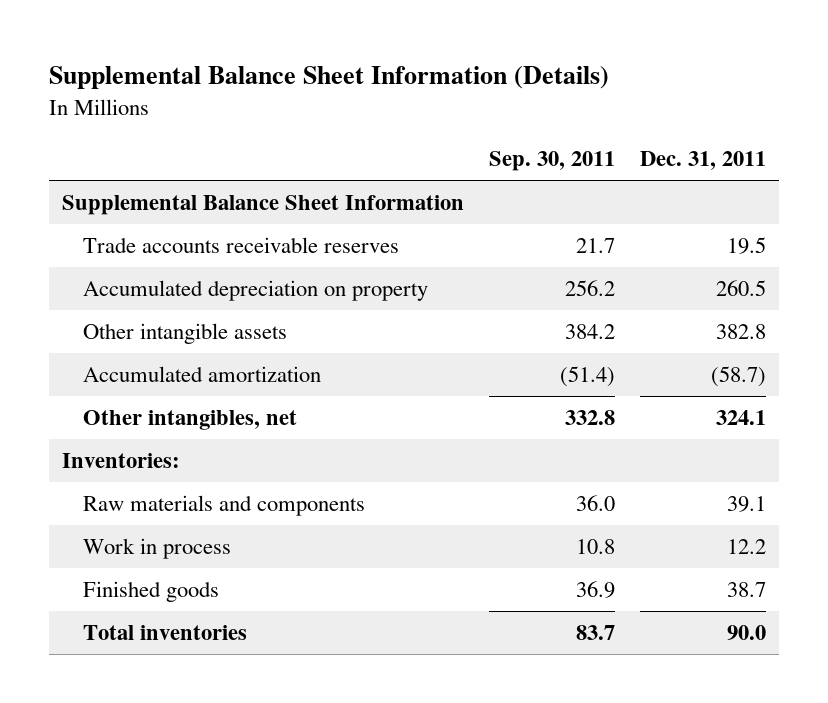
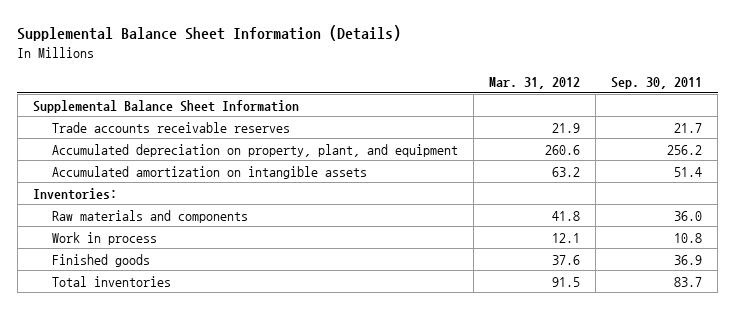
[640,151,767,171] Dec. 31, 2011 -> none
none -> [489,77,581,90] Mar. 31, 2012
[83,322,288,344] Other intangible assets -> none
[83,409,298,430] Other intangibles, net -> none
[83,279,429,301] Accumulated depreciation on property -> [51,143,458,157] Accumulated depreciation on property, plant, and equipment
[83,365,322,382] Accumulated amortization -> [51,165,367,179] Accumulated amortization on intangible assets
[559,365,615,387] (51.4) -> [674,166,703,177] 51.4

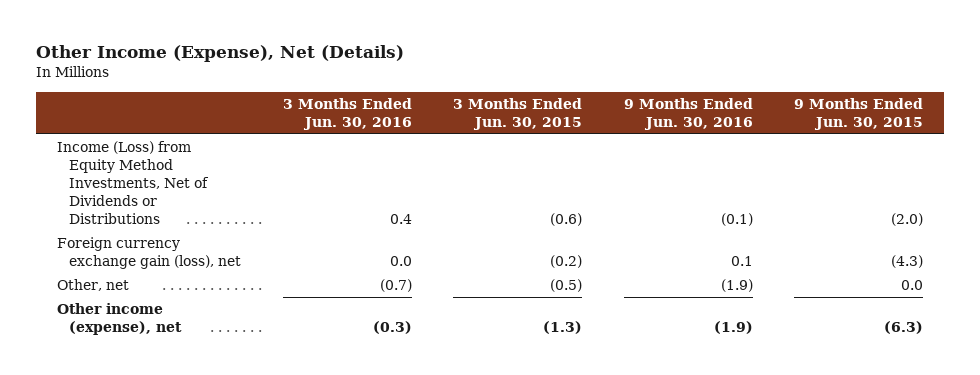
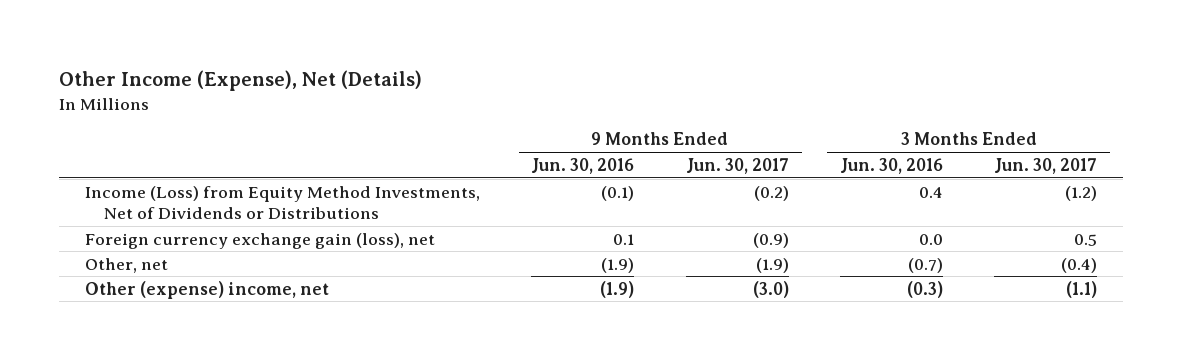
[453,97,583,130] 3 Months Ended Jun. 30, 2015 -> none
[794,97,924,130] 9 Months Ended Jun. 30, 2015 -> none
none -> [685,157,789,174] Jun. 30, 2017
none -> [994,157,1098,174] Jun. 30, 2017
[57,303,183,336] Other income (expense), net -> [85,280,330,299] Other (expense) income, net

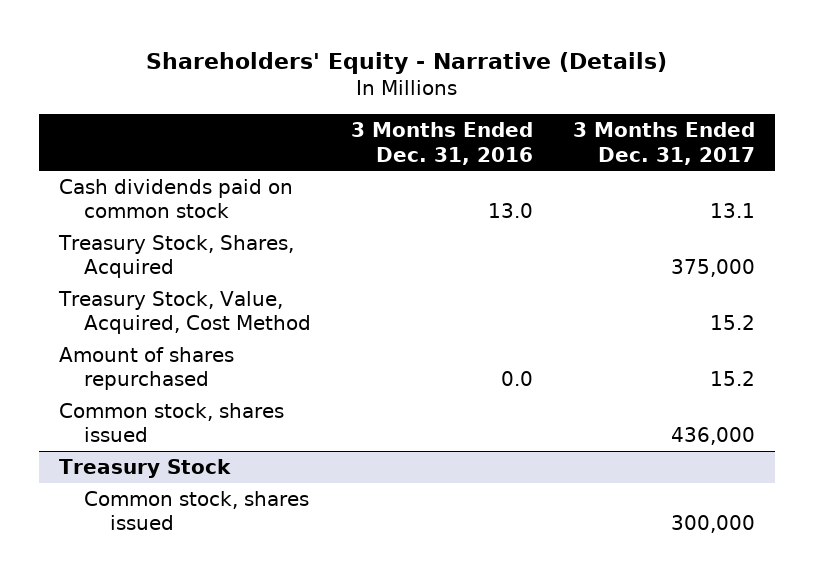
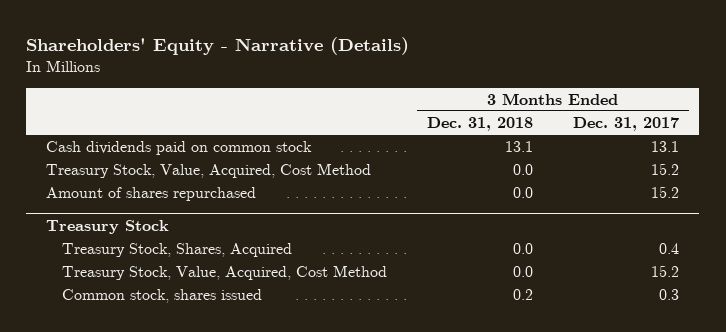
[351,122,534,165] 3 Months Ended Dec. 31, 2016 -> none
none -> [427,117,534,132] Dec. 31, 2018
[57,234,294,279] Treasury Stock, Shares, Acquired -> none
[58,402,284,443] Common stock, shares issued -> none
none -> [62,243,293,258] Treasury Stock, Shares, Acquired
none -> [62,265,388,281] Treasury Stock, Value, Acquired, Cost Method
[671,515,756,534] 300,000 -> [659,289,680,301] 0.3

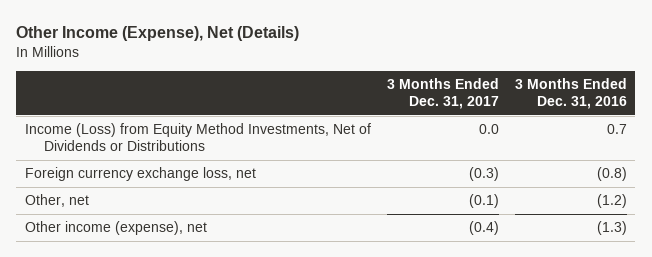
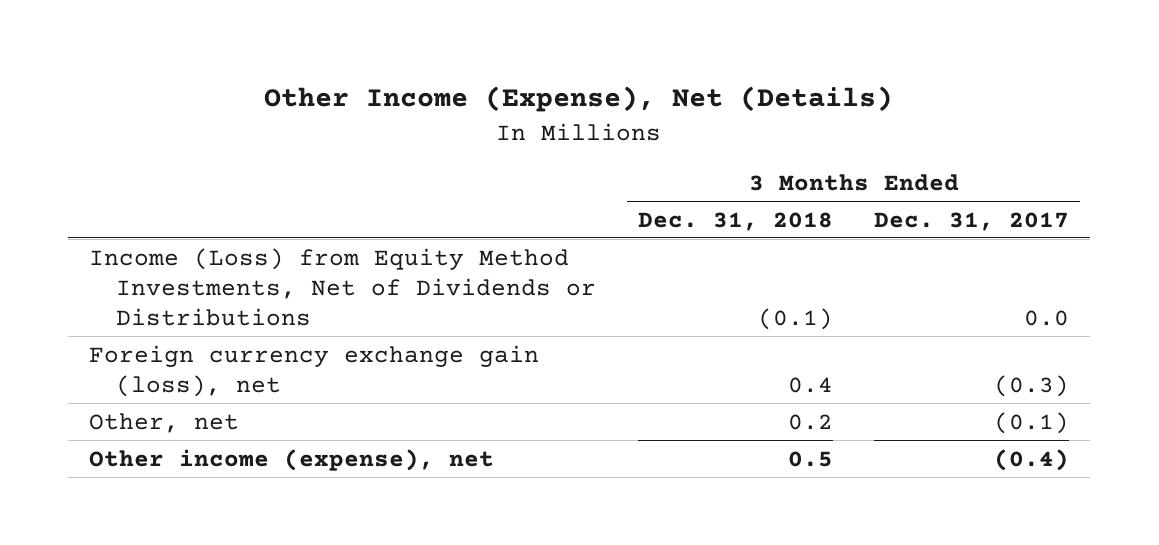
[515,77,628,109] 3 Months Ended Dec. 31, 2016 -> none
none -> [637,211,833,231] Dec. 31, 2018
[24,167,256,182] Foreign currency exchange loss, net -> [89,344,540,397] Foreign currency exchange gain (loss), net

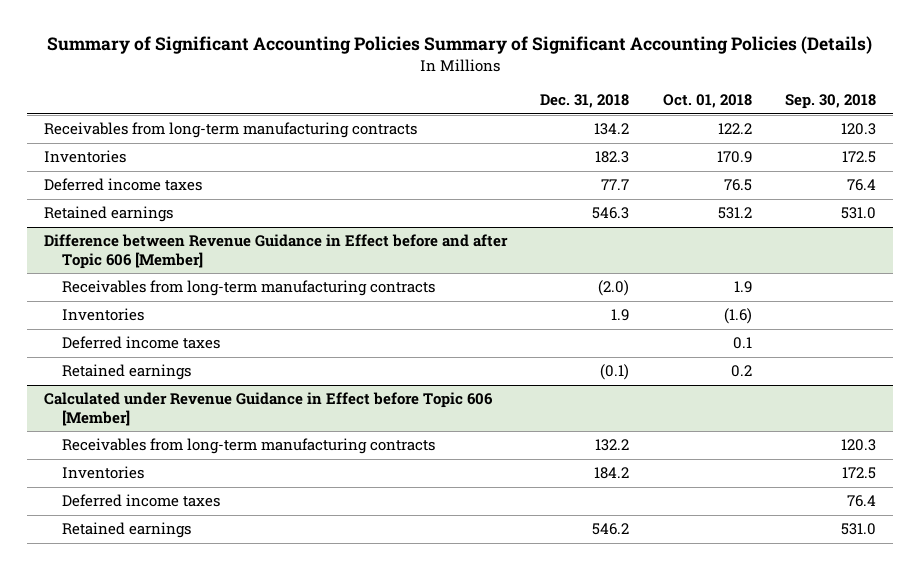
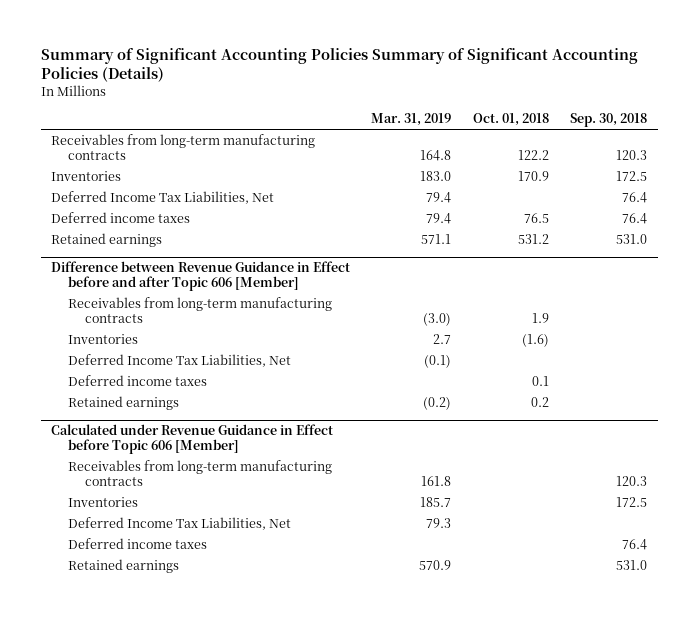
[540,94,630,109] Dec. 31, 2018 -> none
none -> [371,113,452,127] Mar. 31, 2019
none -> [51,190,275,204] Deferred Income Tax Liabilities, Net
none -> [68,353,292,367] Deferred Income Tax Liabilities, Net
none -> [68,516,292,530] Deferred Income Tax Liabilities, Net

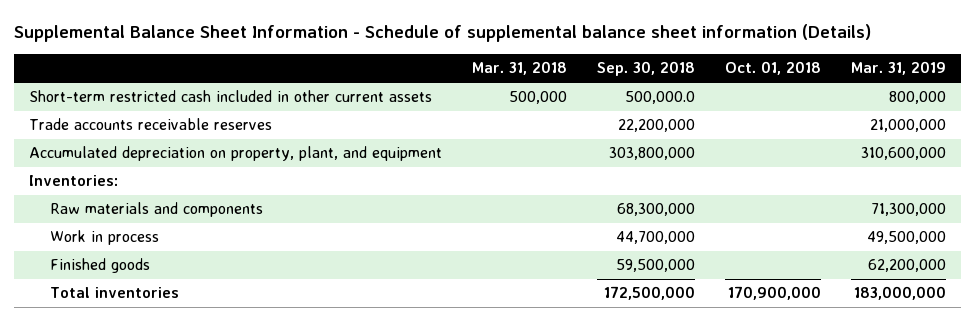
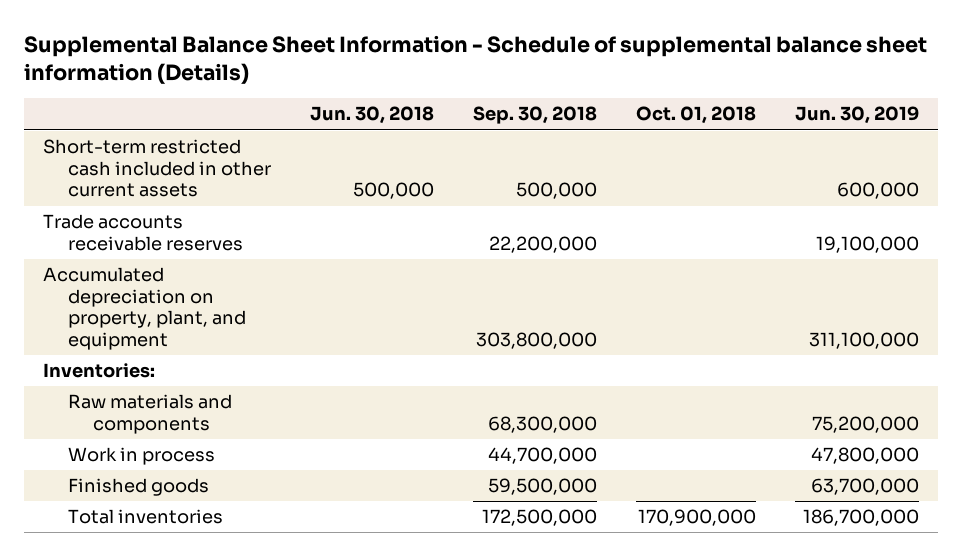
[471,61,567,76] Mar. 31, 2018 -> none
[851,61,947,76] Mar. 31, 2019 -> none
none -> [310,106,435,125] Jun. 30, 2018
none -> [794,106,919,125] Jun. 30, 2019
[624,91,695,105] 500,000.0 -> [516,182,598,200] 500,000

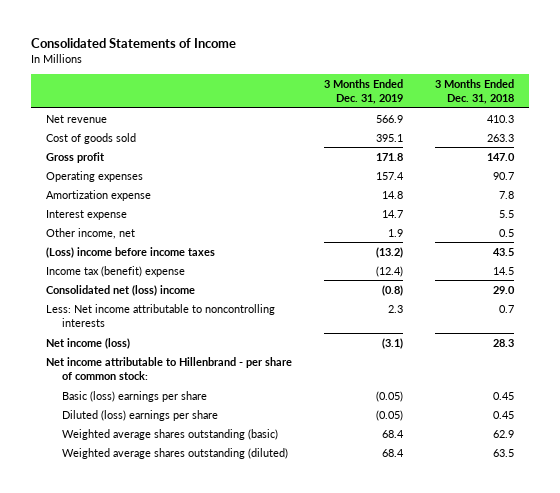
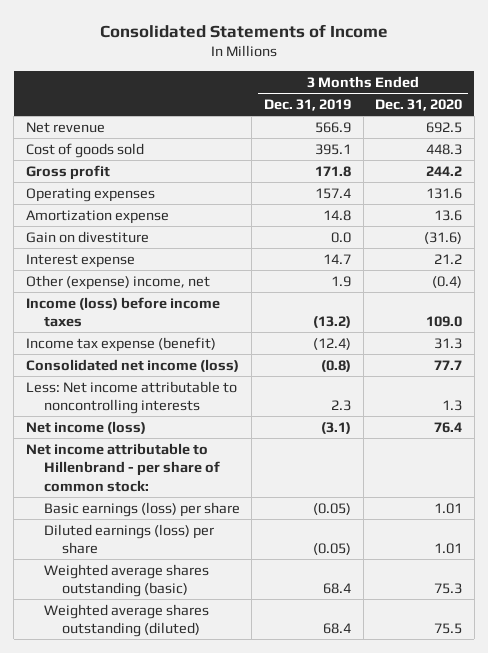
[434,78,514,105] 3 Months Ended Dec. 31, 2018 -> none
none -> [375,99,463,112] Dec. 31, 2020
none -> [25,230,149,243] Gain on divestiture
[46,227,136,239] Other income, net -> [25,274,210,290] Other (expense) income, net
[46,246,216,258] (Loss) income before income taxes -> [25,296,220,328] Income (loss) before income taxes
[46,265,186,277] Income tax (benefit) expense -> [25,336,216,352] Income tax expense (benefit)
[46,284,196,296] Consolidated net (loss) income -> [25,358,239,372] Consolidated net income (loss)
[61,390,207,402] Basic (loss) earnings per share -> [43,501,240,517] Basic earnings (loss) per share
[61,409,218,421] Diluted (loss) earnings per share -> [43,523,214,555] Diluted earnings (loss) per share

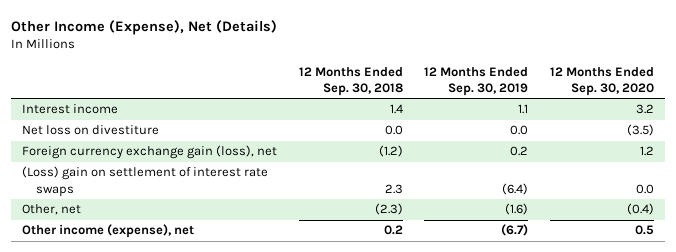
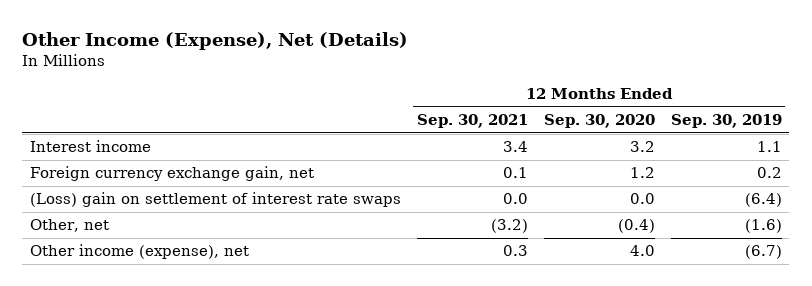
[298,66,403,97] 12 Months Ended Sep. 30, 2018 -> none
none -> [416,114,528,129] Sep. 30, 2021
[22,125,160,136] Net loss on divestiture -> none
[22,145,278,160] Foreign currency exchange gain (loss), net -> [30,166,315,182] Foreign currency exchange gain, net
[635,225,655,236] 0.5 -> [629,245,655,257] 4.0

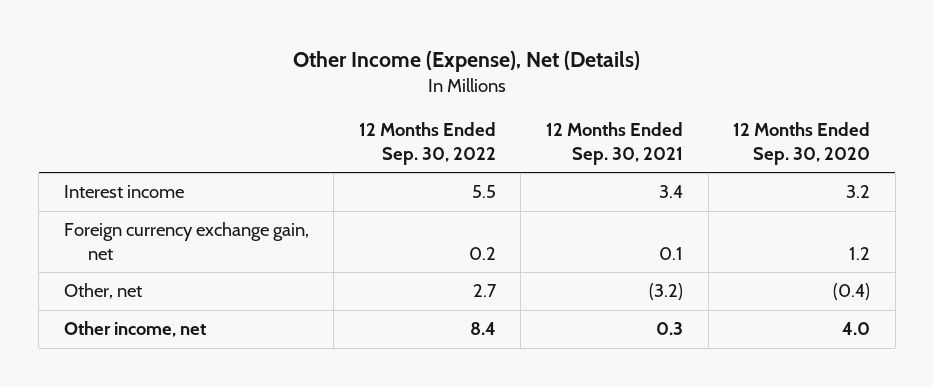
[670,114,782,129] Sep. 30, 2019 -> none
none -> [358,122,496,165] 12 Months Ended Sep. 30, 2022
[30,192,402,208] (Loss) gain on settlement of interest rate swaps -> none
[30,244,250,260] Other income (expense), net -> [63,321,206,338] Other income, net

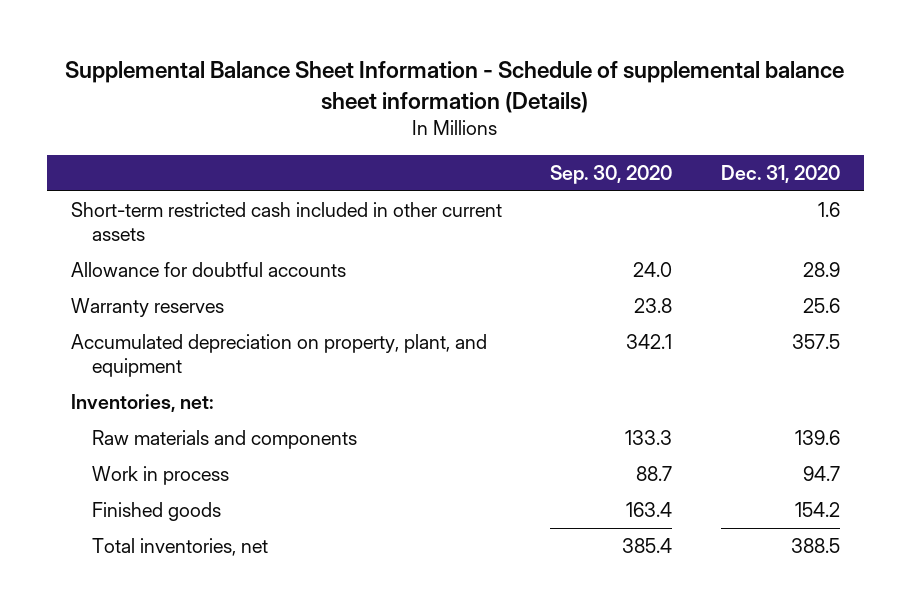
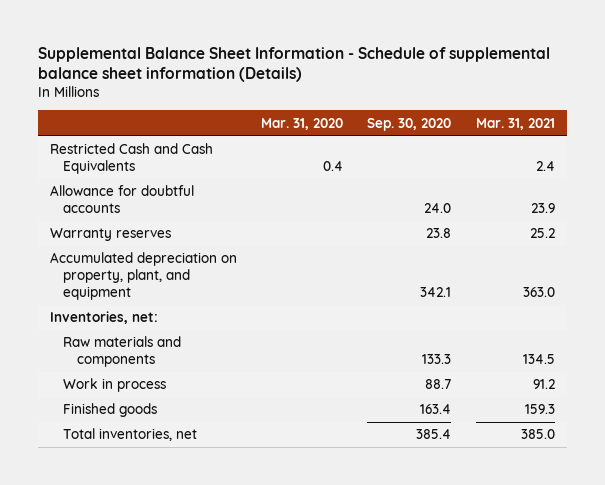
[720,165,840,184] Dec. 31, 2020 -> none
none -> [261,117,344,130] Mar. 31, 2020
none -> [475,117,555,130] Mar. 31, 2021
[71,202,503,242] Short-term restricted cash included in other current assets -> [50,143,214,175] Restricted Cash and Cash Equivalents

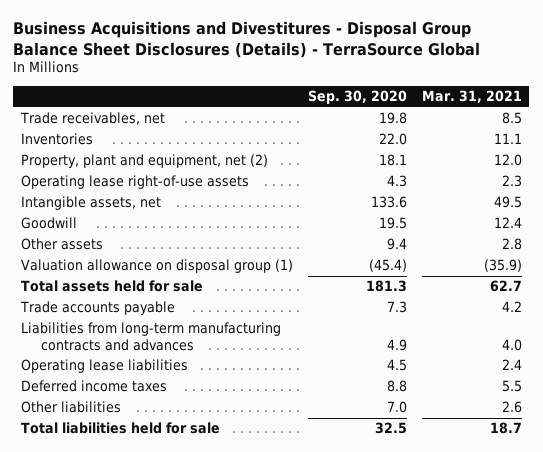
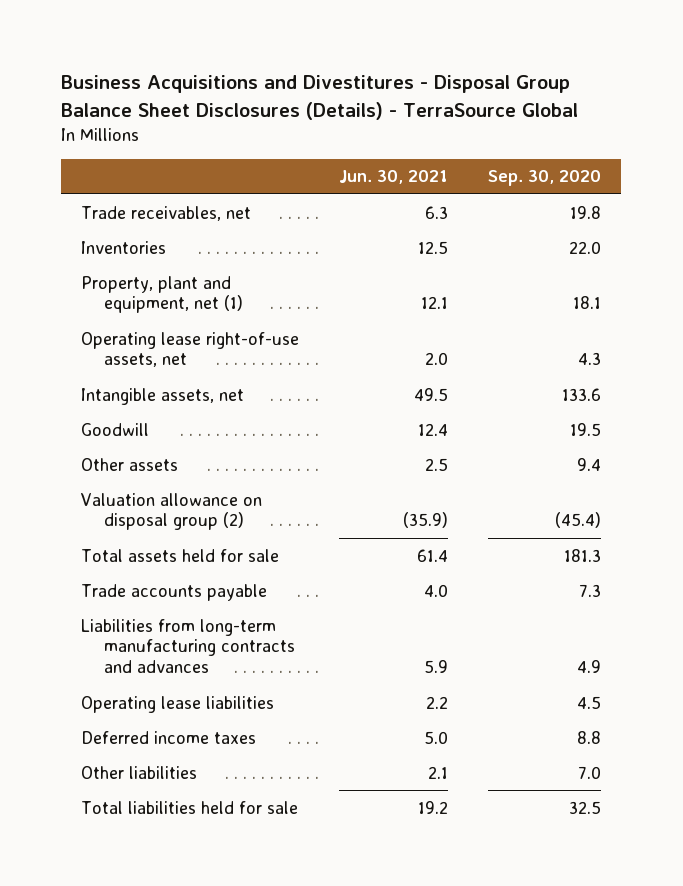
[421,90,522,104] Mar. 31, 2021 -> none
none -> [339,170,449,185] Jun. 30, 2021
[20,154,268,169] Property, plant and equipment, net (2) -> [81,275,244,314] Property, plant and equipment, net (1)
[20,175,249,190] Operating lease right-of-use assets -> [81,331,300,368] Operating lease right-of-use assets, net
[20,259,293,274] Valuation allowance on disposal group (1) -> [81,492,263,531] Valuation allowance on disposal group (2)

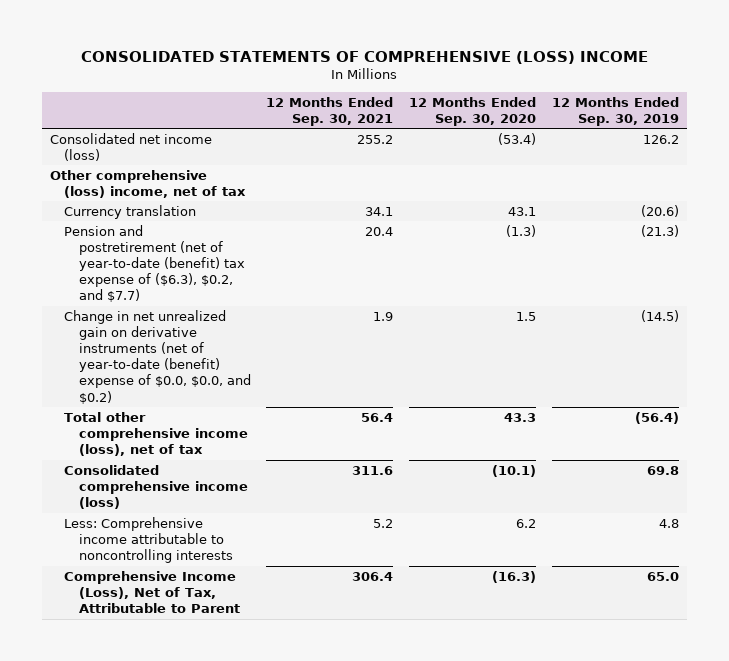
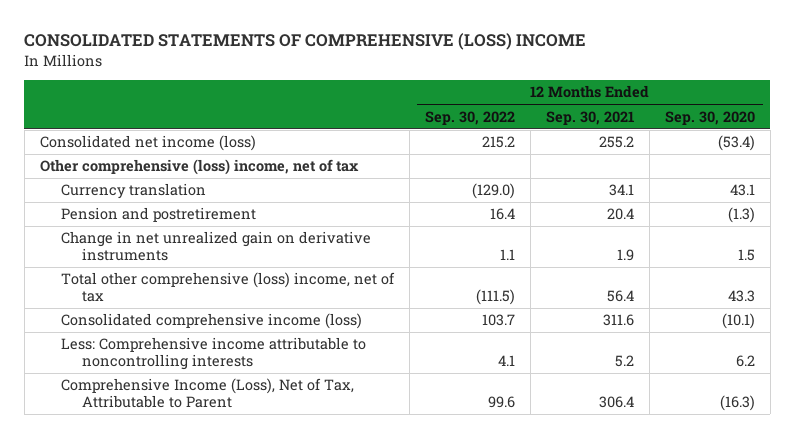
[551,96,679,126] 12 Months Ended Sep. 30, 2019 -> none
none -> [424,110,515,125] Sep. 30, 2022
[64,224,245,303] Pension and postretirement (net of year-to-date (benefit) tax expense of ($6.3), $0.2, and $7.7) -> [60,207,256,223] Pension and postretirement
[64,309,251,404] Change in net unrealized gain on derivative instruments (net of year-to-date (benefit) expense of $0.0, $0.0, and $0.2) -> [60,231,371,262] Change in net unrealized gain on derivative instruments
[64,411,248,457] Total other comprehensive income (loss), net of tax -> [60,272,395,303] Total other comprehensive (loss) income, net of tax

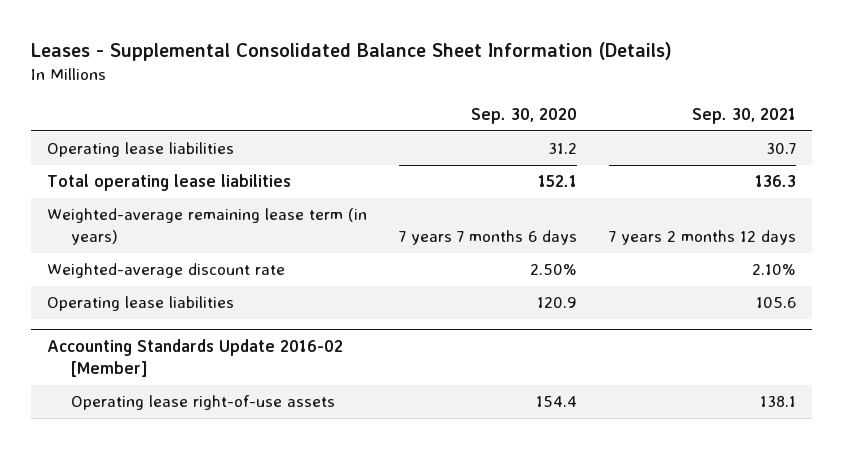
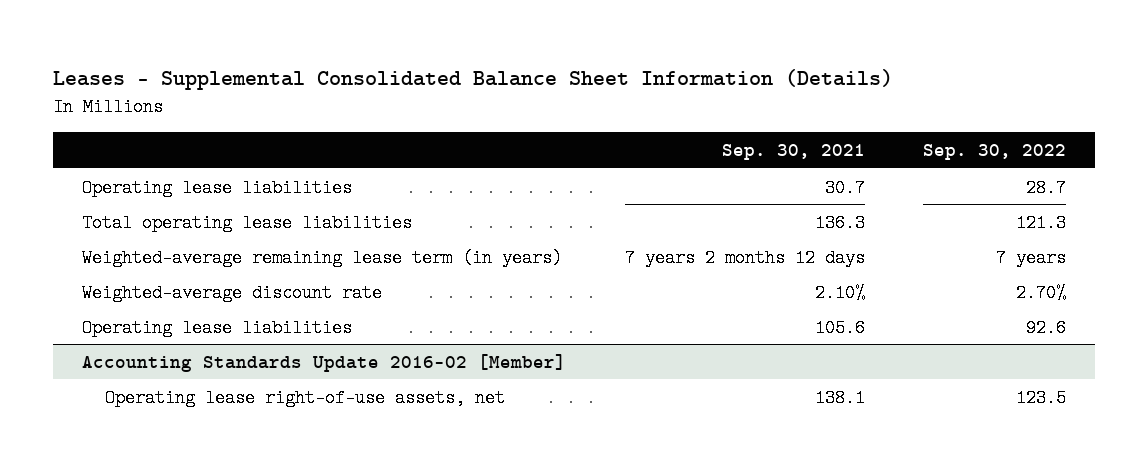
[470,107,577,124] Sep. 30, 2020 -> none
none -> [922,144,1066,161] Sep. 30, 2022
[70,395,335,411] Operating lease right-of-use assets -> [104,388,505,407] Operating lease right-of-use assets, net

